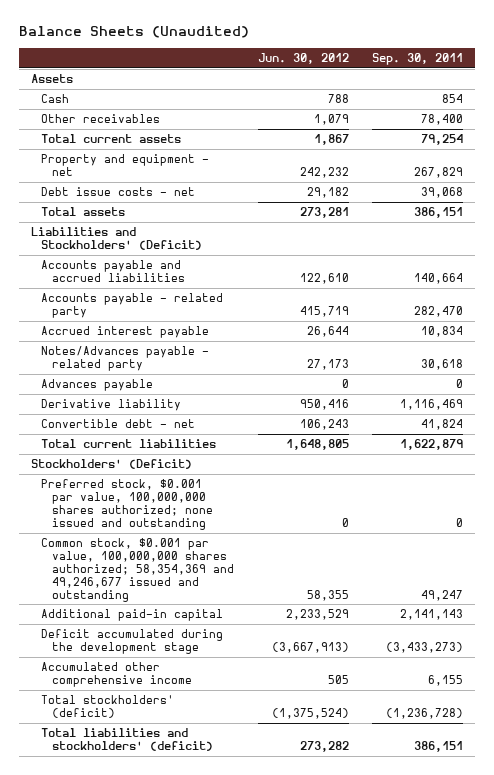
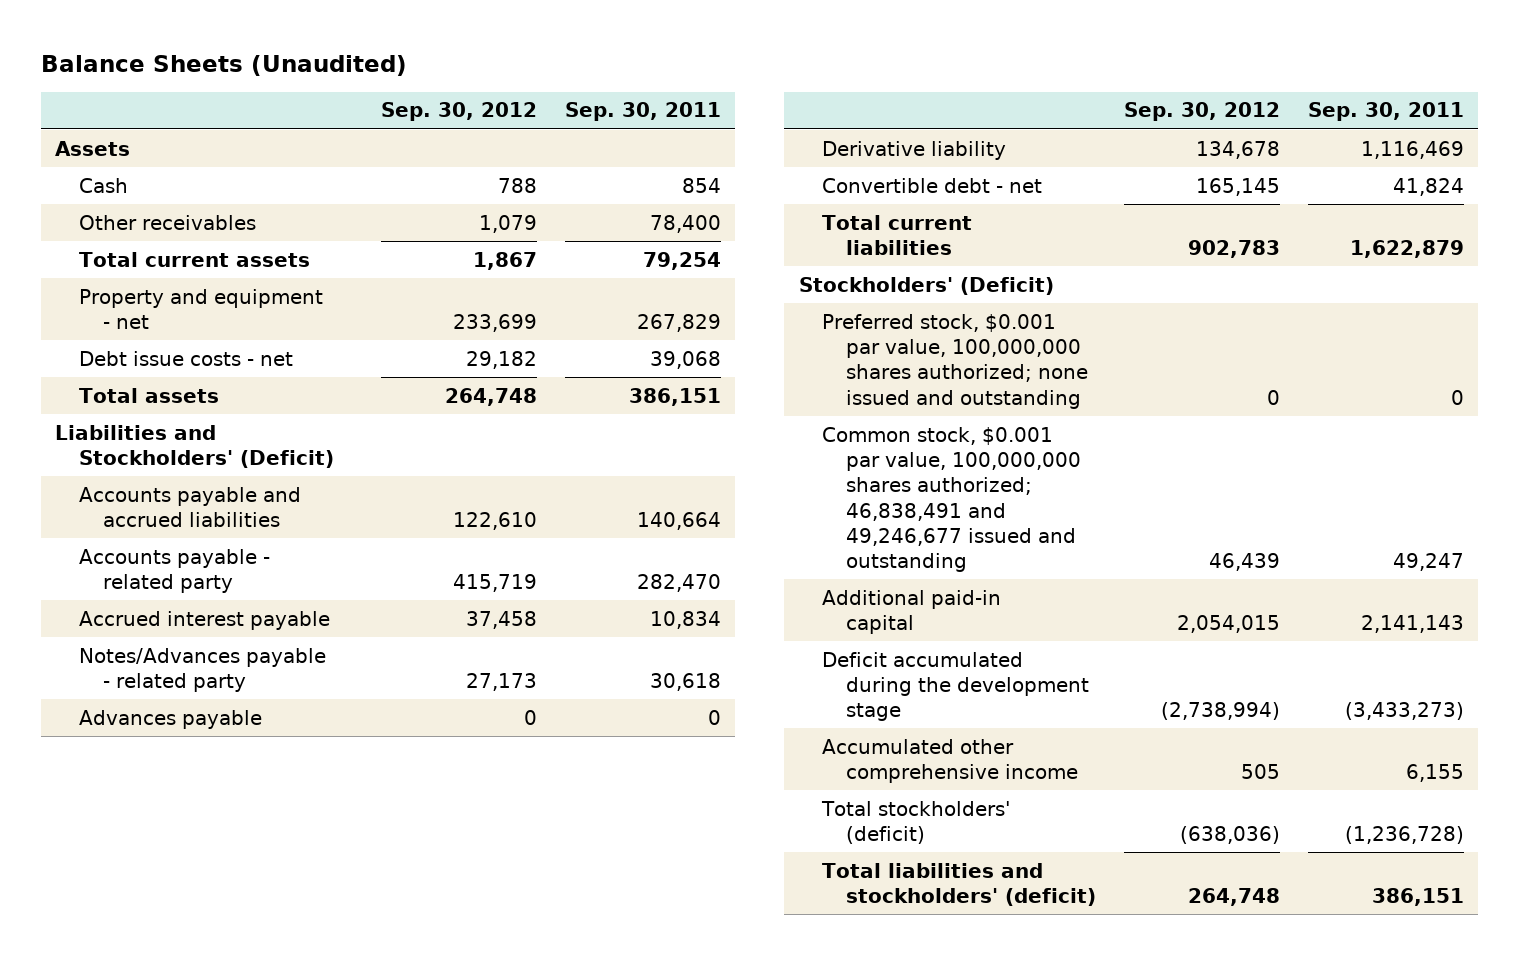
[257,52,349,64] Jun. 30, 2012 -> none
none -> [380,102,537,122] Sep. 30, 2012
[41,538,235,602] Common stock, $0.001 par value, 100,000,000 shares authorized; 58,354,369 and 49,246,677 issued and outstanding -> [822,426,1081,573] Common stock, $0.001 par value, 100,000,000 shares authorized; 46,838,491 and 49,246,677 issued and outstanding

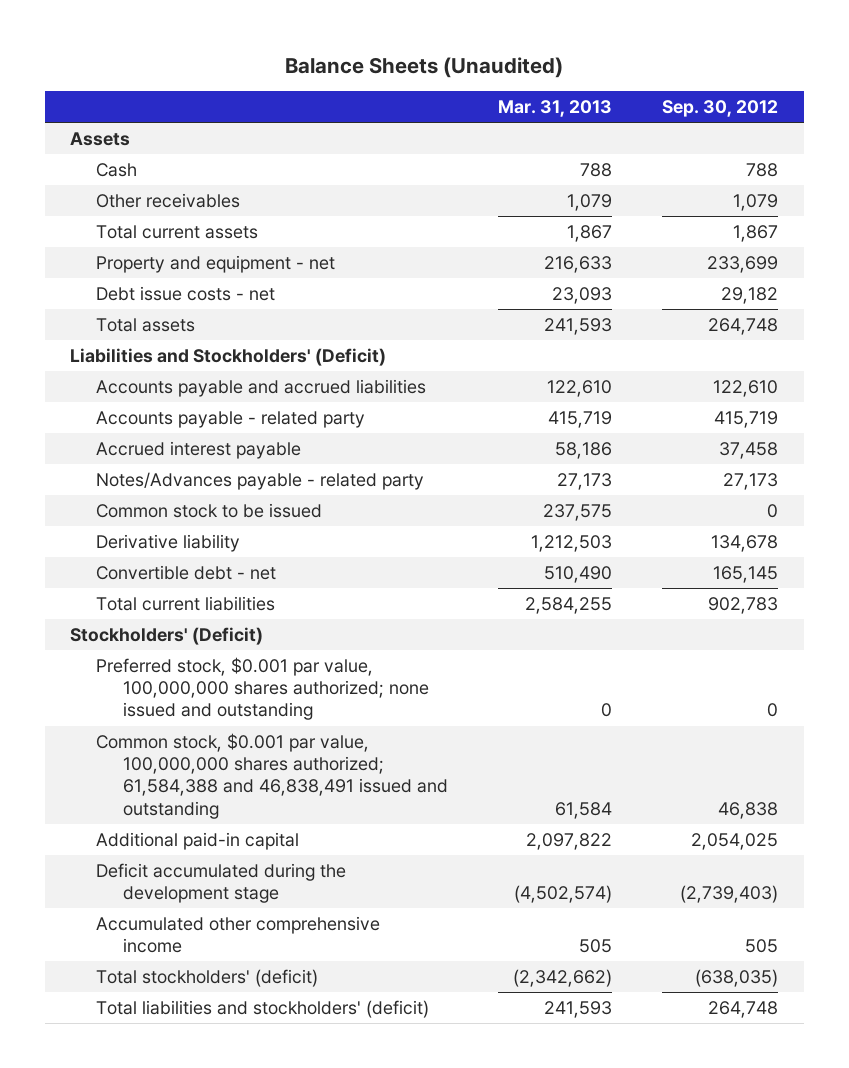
[564,102,721,122] Sep. 30, 2011 -> none
none -> [498,100,613,118] Mar. 31, 2013
[79,709,263,729] Advances payable -> none
none -> [96,503,323,519] Common stock to be issued
[822,426,1081,573] Common stock, $0.001 par value, 100,000,000 shares authorized; 46,838,491 and 49,246,677 issued and outstanding -> [96,733,448,819] Common stock, $0.001 par value, 100,000,000 shares authorized; 61,584,388 and 46,838,491 issued and outstanding
[1208,553,1280,572] 46,439 -> [718,801,779,819] 46,838
[1176,614,1280,633] 2,054,015 -> [691,833,779,851] 2,054,025
[1160,702,1280,721] (2,738,994) -> [680,885,779,904] (2,739,403)
[1179,825,1280,844] (638,036) -> [695,969,779,988] (638,035)

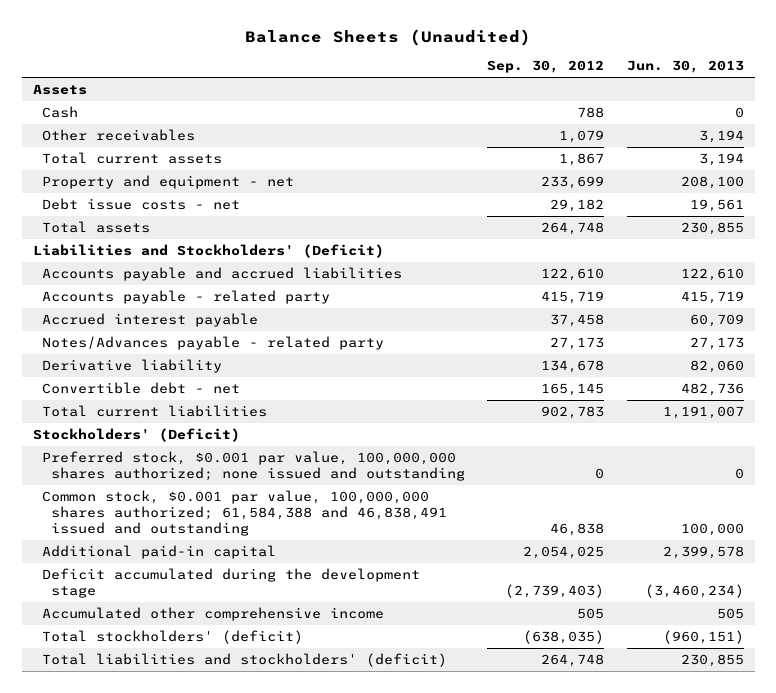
[498,100,613,118] Mar. 31, 2013 -> none
none -> [626,60,744,74] Jun. 30, 2013
[96,503,323,519] Common stock to be issued -> none

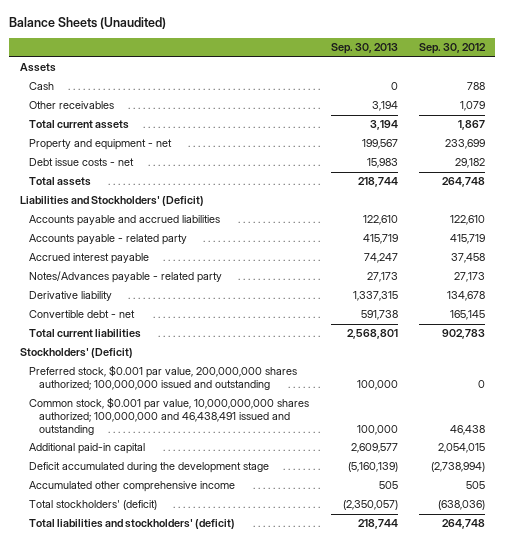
[626,60,744,74] Jun. 30, 2013 -> none
none -> [330,43,398,55] Sep. 30, 2013
[41,450,466,482] Preferred stock, $0.001 par value, 100,000,000 shares authorized; none issued and outstanding -> [29,365,298,391] Preferred stock, $0.001 par value, 200,000,000 shares authorized; 100,000,000 issued and outstanding
[41,489,448,537] Common stock, $0.001 par value, 100,000,000 shares authorized; 61,584,388 and 46,838,491 issued and outstanding -> [29,397,310,435] Common stock, $0.001 par value, 10,000,000,000 shares authorized; 100,000,000 and 46,438,491 issued and outstanding
[550,523,605,537] 46,838 -> [449,424,485,435] 46,438
[523,545,605,559] 2,054,025 -> [437,443,485,454] 2,054,015
[505,584,605,599] (2,739,403) -> [430,462,485,473] (2,738,994)
[523,629,605,644] (638,035) -> [437,500,485,511] (638,036)

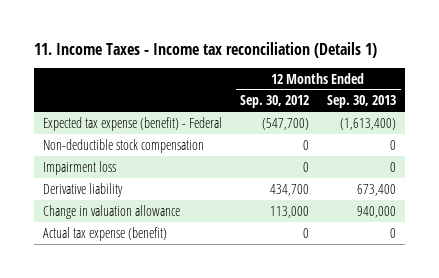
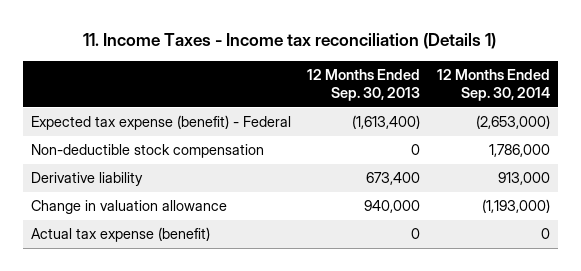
[240,95,310,109] Sep. 30, 2012 -> none
none -> [436,68,550,102] 12 Months Ended Sep. 30, 2014
[42,160,116,175] Impairment loss -> none

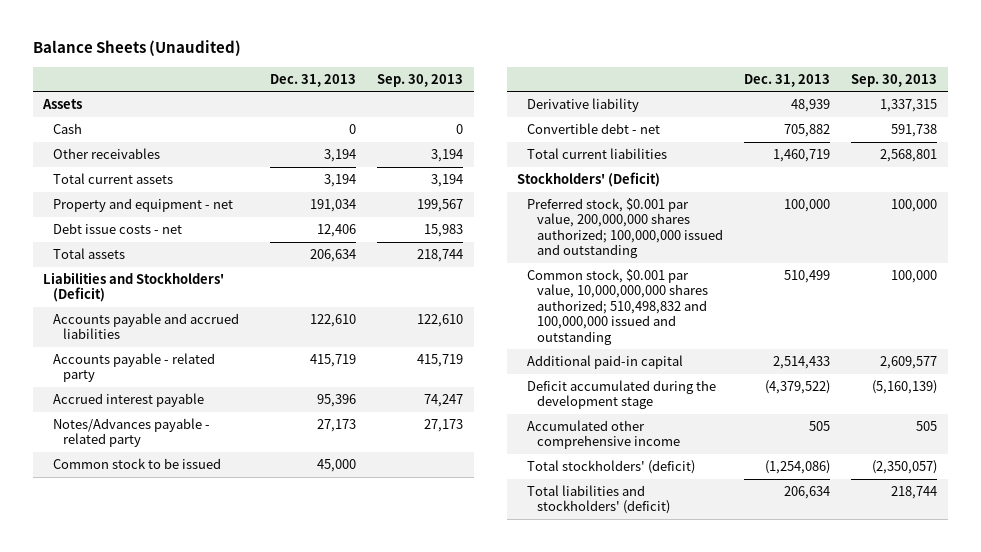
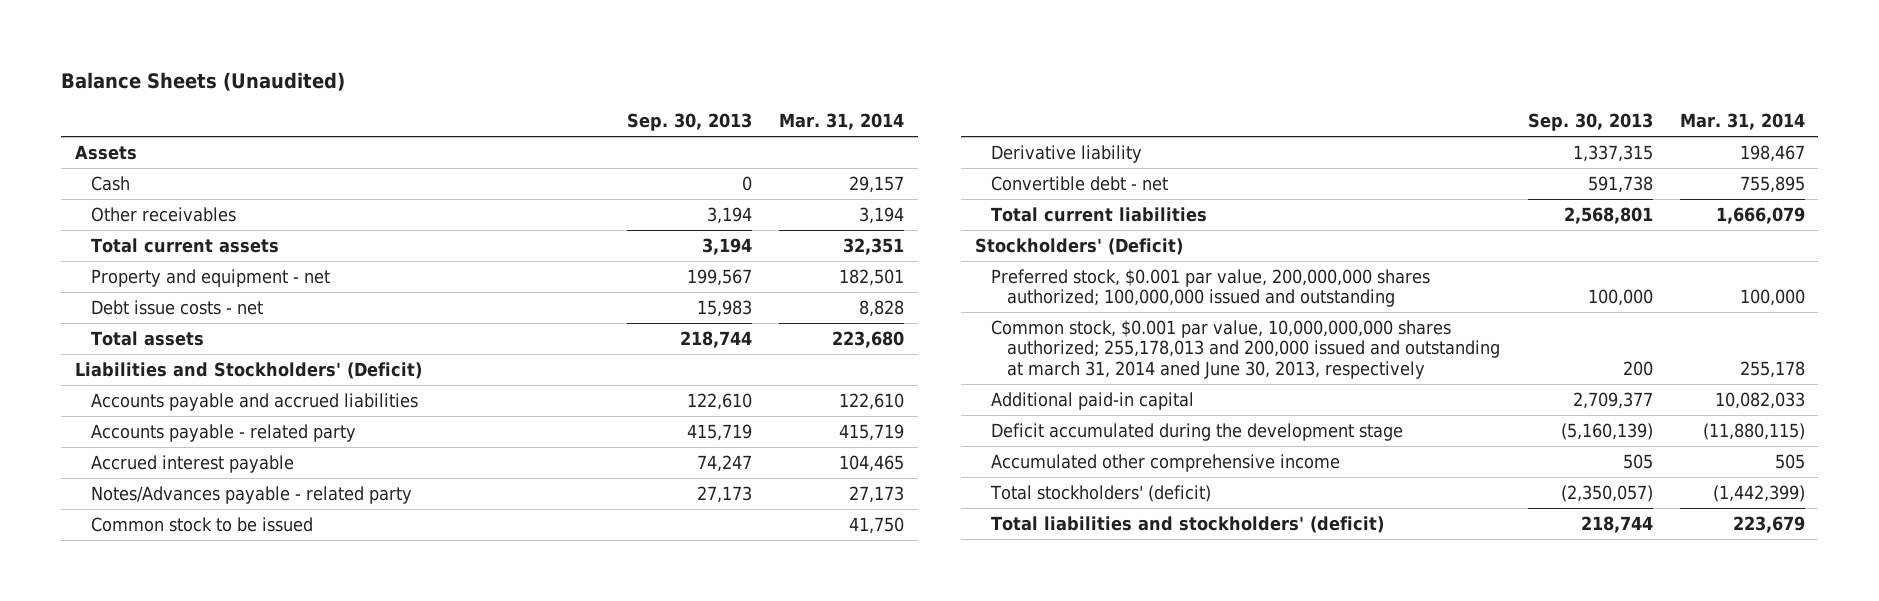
[270,73,357,87] Dec. 31, 2013 -> none
none -> [779,113,905,131] Mar. 31, 2014
[527,269,708,345] Common stock, $0.001 par value, 10,000,000,000 shares authorized; 510,498,832 and 100,000,000 issued and outstanding -> [991,319,1501,379] Common stock, $0.001 par value, 10,000,000,000 shares authorized; 255,178,013 and 200,000 issued and outstanding at march 31, 2014 aned June 30, 2013, respectively
[891,270,938,284] 100,000 -> [1622,360,1653,376] 200
[880,356,938,370] 2,609,577 -> [1572,391,1653,409] 2,709,377

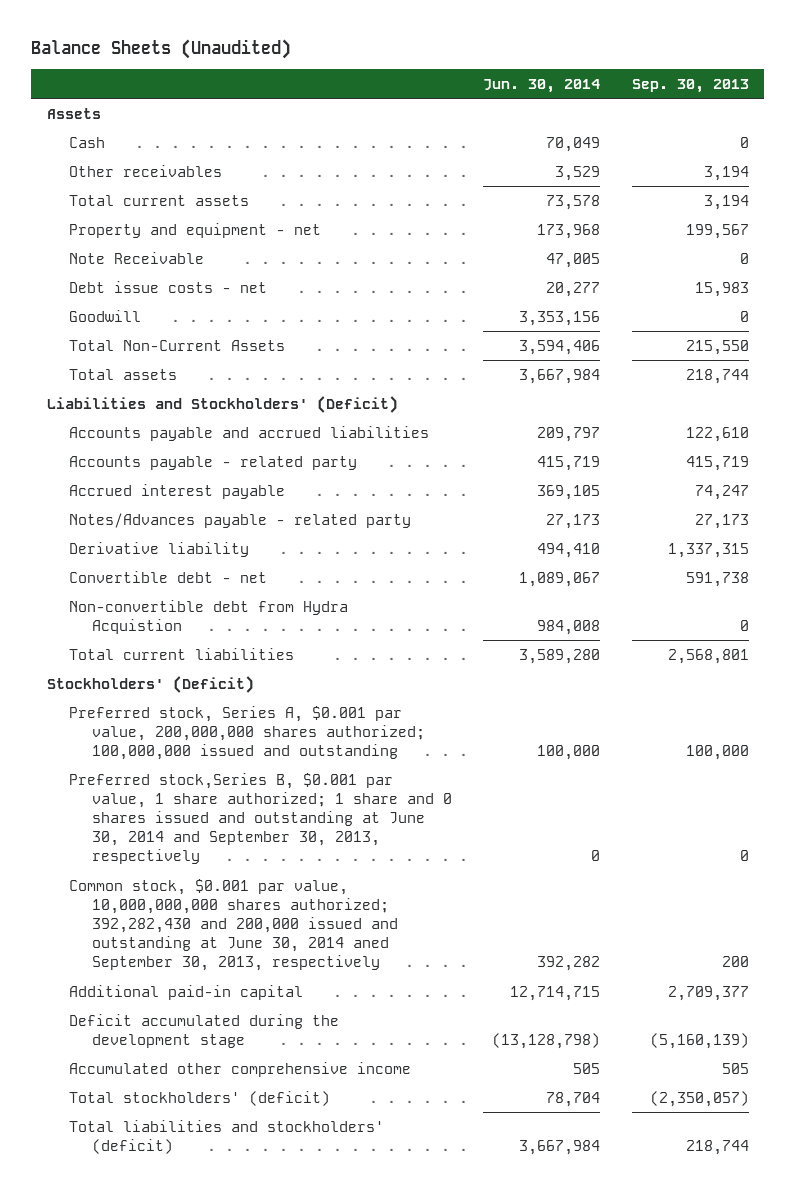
[779,113,905,131] Mar. 31, 2014 -> none
none -> [483,78,601,93] Jun. 30, 2014
none -> [69,251,205,264] Note Receivable
none -> [69,309,142,322] Goodwill
none -> [69,339,286,351] Total Non-Current Assets
[90,516,313,532] Common stock to be issued -> none
none -> [69,599,349,634] Non-convertible debt from Hydra Acquistion
[991,268,1431,308] Preferred stock, $0.001 par value, 200,000,000 shares authorized; 100,000,000 issued and outstanding -> [69,705,426,761] Preferred stock, Series A, $0.001 par value, 200,000,000 shares authorized; 100,000,000 issued and outstanding
none -> [69,772,453,865] Preferred stock,Series B, $0.001 par value, 1 share authorized; 1 share and 0 shares issued and outstanding at June 30, 2014 and September 30, 2013, respectively
[991,319,1501,379] Common stock, $0.001 par value, 10,000,000,000 shares authorized; 255,178,013 and 200,000 issued and outstanding at march 31, 2014 aned June 30, 2013, respectively -> [69,878,399,972] Common stock, $0.001 par value, 10,000,000,000 shares authorized; 392,282,430 and 200,000 issued and outstanding at June 30, 2014 aned September 30, 2013, respectively

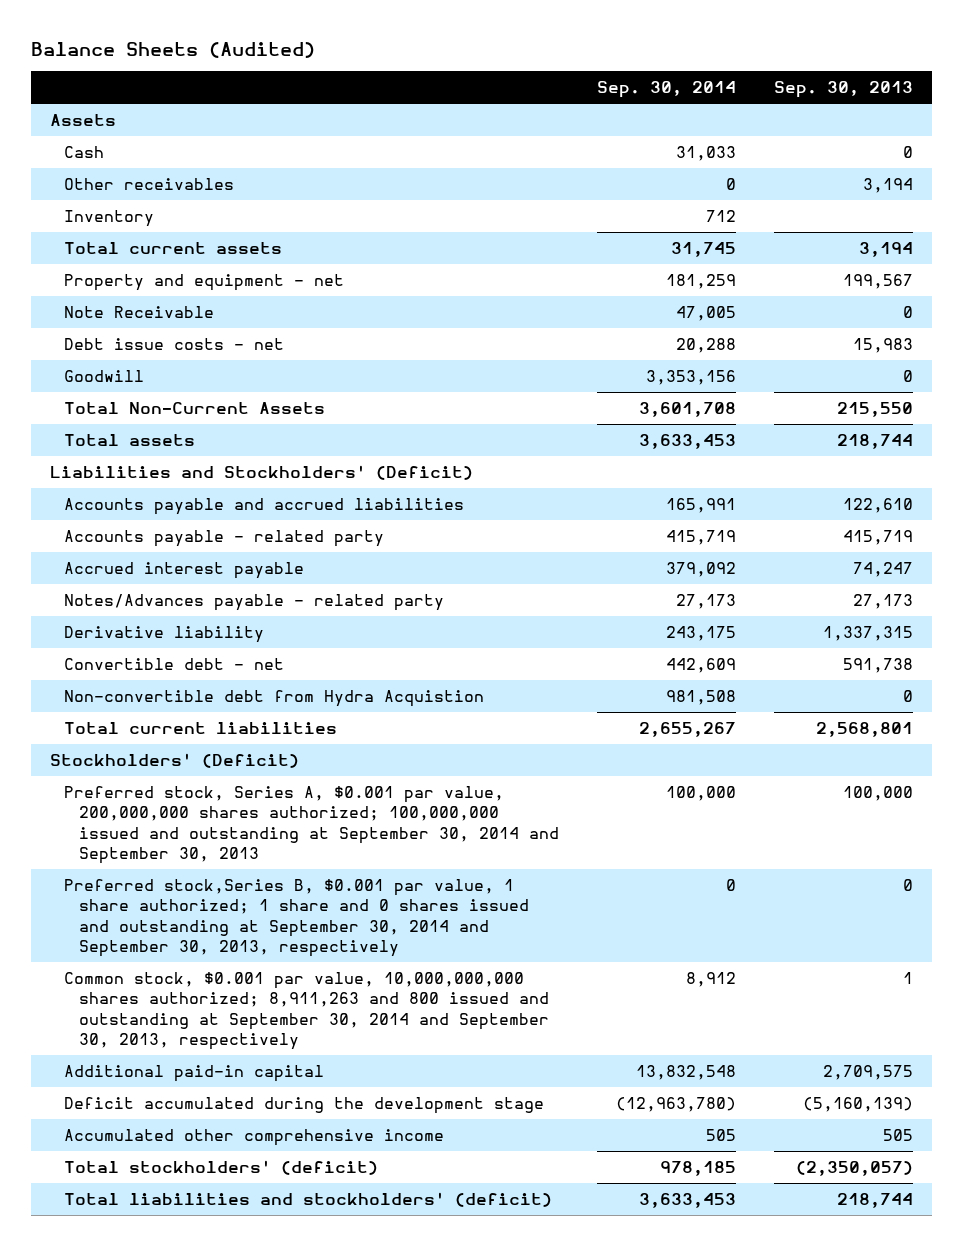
[31,39,292,60] Balance Sheets (Unaudited) -> [30,41,315,58] Balance Sheets (Audited)
[483,78,601,93] Jun. 30, 2014 -> none
none -> [597,81,737,99] Sep. 30, 2014
none -> [64,209,155,227] Inventory
[69,705,426,761] Preferred stock, Series A, $0.001 par value, 200,000,000 shares authorized; 100,000,000 issued and outstanding -> [64,785,559,865] Preferred stock, Series A, $0.001 par value, 200,000,000 shares authorized; 100,000,000 issued and outstanding at September 30, 2014 and September 30, 2013
[69,772,453,865] Preferred stock,Series B, $0.001 par value, 1 share authorized; 1 share and 0 shares issued and outstanding at June 30, 2014 and September 30, 2013, respectively -> [64,878,529,958] Preferred stock,Series B, $0.001 par value, 1 share authorized; 1 share and 0 shares issued and outstanding at September 30, 2014 and September 30, 2013, respectively
[69,878,399,972] Common stock, $0.001 par value, 10,000,000,000 shares authorized; 392,282,430 and 200,000 issued and outstanding at June 30, 2014 aned September 30, 2013, respectively -> [64,971,549,1051] Common stock, $0.001 par value, 10,000,000,000 shares authorized; 8,911,263 and 800 issued and outstanding at September 30, 2014 and September 30, 2013, respectively
[721,956,749,968] 200 -> [903,971,914,984] 1
[667,985,749,1001] 2,709,377 -> [823,1064,914,1080] 2,709,575

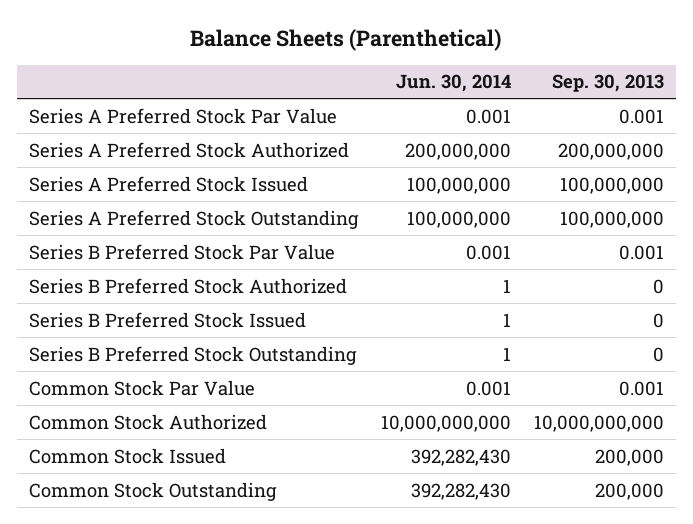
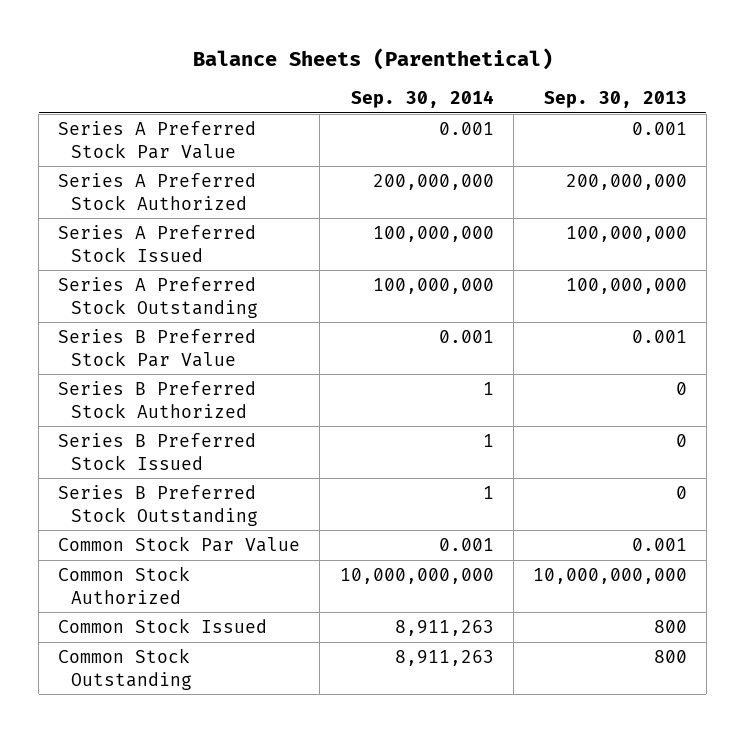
[395,74,511,93] Jun. 30, 2014 -> none
none -> [350,89,494,108] Sep. 30, 2014
[595,448,665,466] 200,000 -> [653,620,687,634] 800
[595,482,665,500] 200,000 -> [653,650,687,664] 800

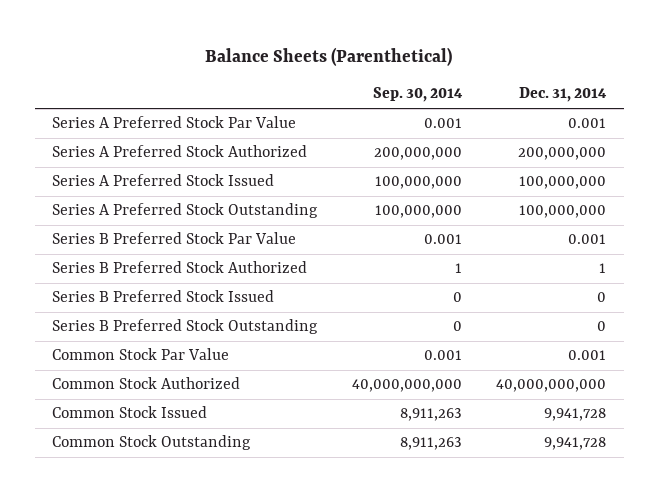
[543,90,687,108] Sep. 30, 2013 -> none
none -> [519,87,608,103] Dec. 31, 2014
[482,434,494,448] 1 -> [452,292,462,303] 0
[482,486,494,500] 1 -> [452,321,462,332] 0
[339,568,494,585] 10,000,000,000 -> [351,379,462,393] 40,000,000,000

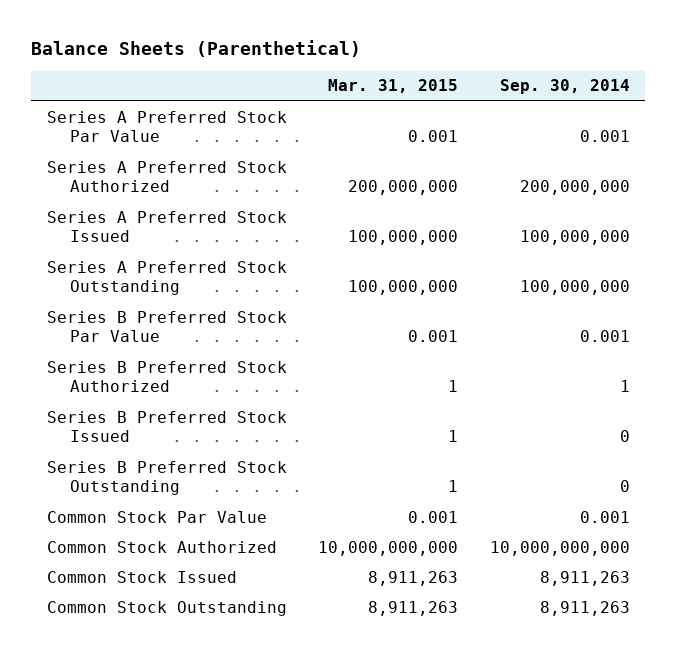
[519,87,608,103] Dec. 31, 2014 -> none
none -> [328,79,459,94] Mar. 31, 2015
[351,379,462,393] 40,000,000,000 -> [489,540,630,556] 10,000,000,000

